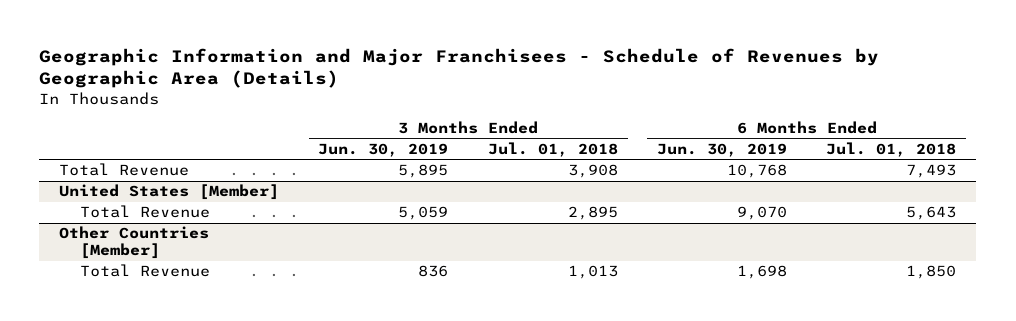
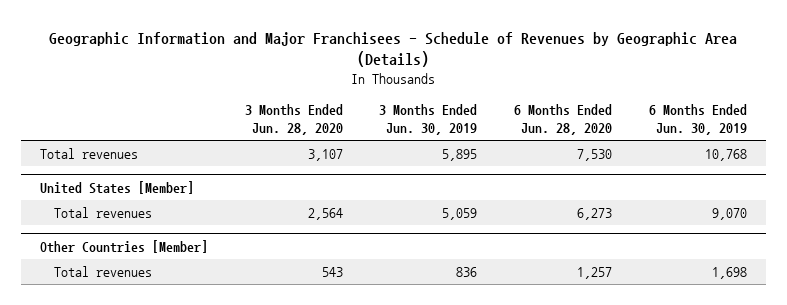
[487,142,618,158] Jul. 01, 2018 -> none
[826,142,957,158] Jul. 01, 2018 -> none
none -> [244,104,343,135] 3 Months Ended Jun. 28, 2020
none -> [514,104,613,135] 6 Months Ended Jun. 28, 2020
[59,163,190,177] Total Revenue -> [39,148,138,160] Total revenues
[80,205,211,219] Total Revenue -> [53,207,152,219] Total revenues
[80,264,211,278] Total Revenue -> [53,266,152,278] Total revenues

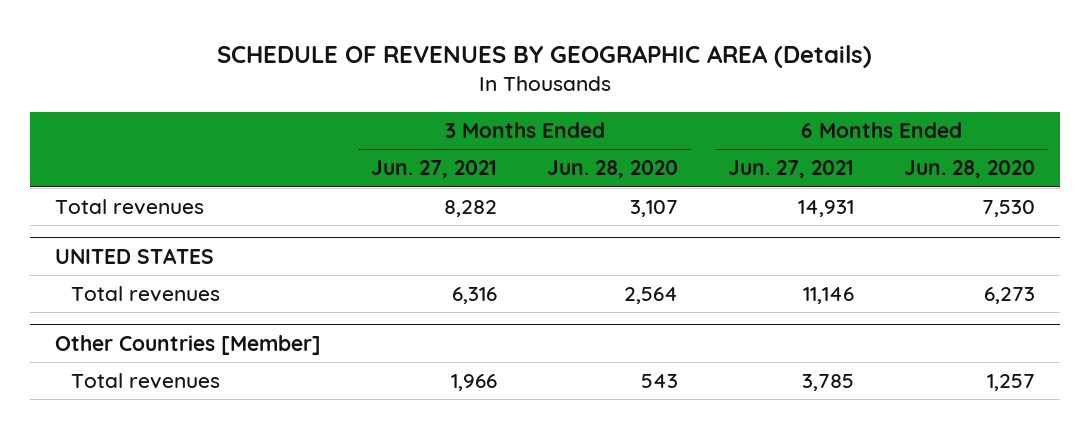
[49,31,738,68] Geographic Information and Major Franchisees - Schedule of Revenues by Geographic Area (Details) -> [217,45,873,69] SCHEDULE OF REVENUES BY GEOGRAPHIC AREA (Details)
[379,104,478,135] 3 Months Ended Jun. 30, 2019 -> none
[649,104,748,135] 6 Months Ended Jun. 30, 2019 -> none
none -> [371,160,498,179] Jun. 27, 2021
none -> [728,160,855,179] Jun. 27, 2021
[39,181,194,195] United States [Member] -> [55,247,215,264] UNITED STATES

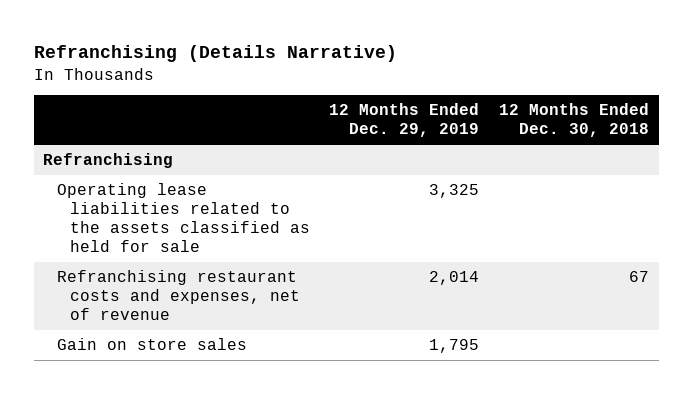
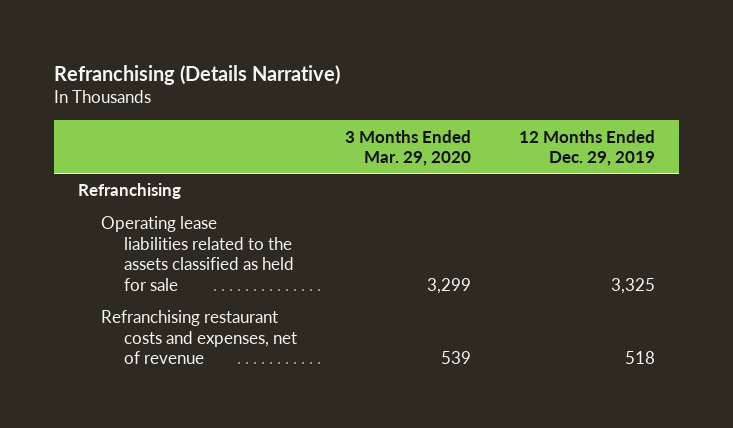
[498,103,649,138] 12 Months Ended Dec. 30, 2018 -> none
none -> [345,129,472,166] 3 Months Ended Mar. 29, 2020
[56,338,247,351] Gain on store sales -> none
[429,271,480,286] 2,014 -> [625,351,656,365] 518

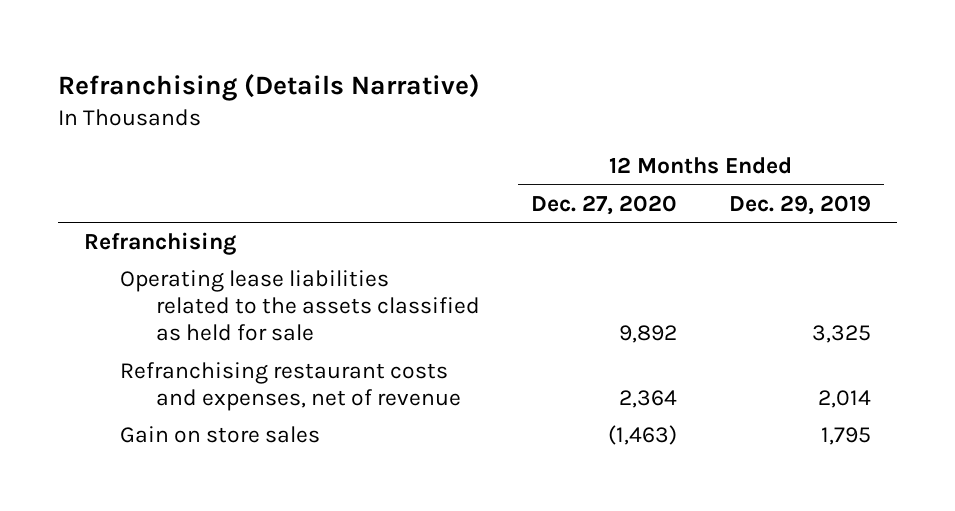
[345,129,472,166] 3 Months Ended Mar. 29, 2020 -> none
none -> [531,194,678,215] Dec. 27, 2020
[625,351,656,365] 518 -> [817,390,871,409] 2,014
none -> [119,425,320,443] Gain on store sales

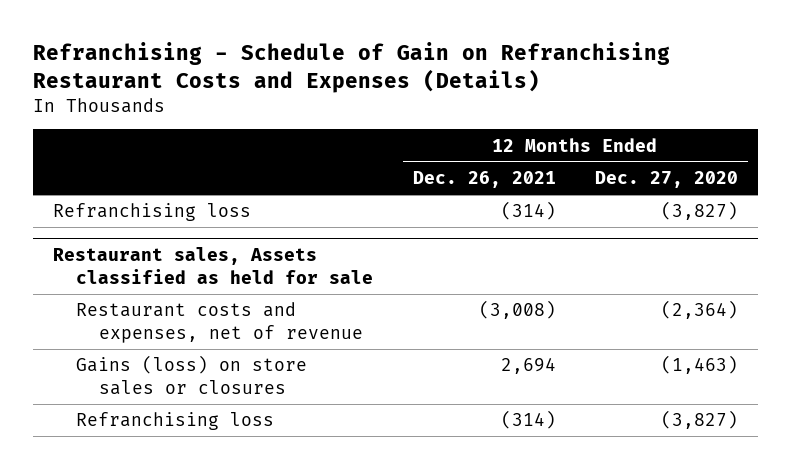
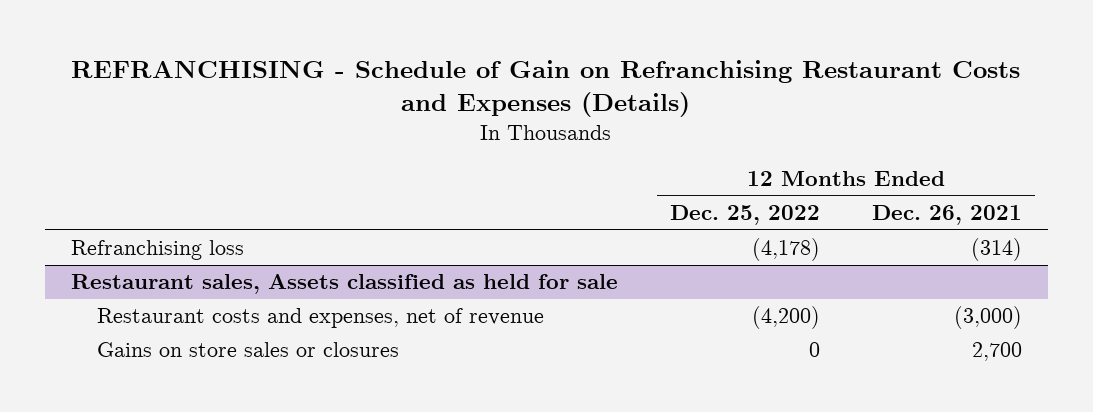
[32,42,670,93] Refranchising - Schedule of Gain on Refranchising Restaurant Costs and Expenses (Details) -> [71,60,1021,118] REFRANCHISING - Schedule of Gain on Refranchising Restaurant Costs and Expenses (Details)
[595,171,739,189] Dec. 27, 2020 -> none
none -> [669,204,820,225] Dec. 25, 2022
[75,412,274,431] Refranchising loss -> none
[478,300,556,320] (3,008) -> [953,306,1022,330] (3,000)
[75,355,307,396] Gains (loss) on store sales or closures -> [97,342,400,358] Gains on store sales or closures
[500,357,556,375] 2,694 -> [971,342,1022,362] 2,700

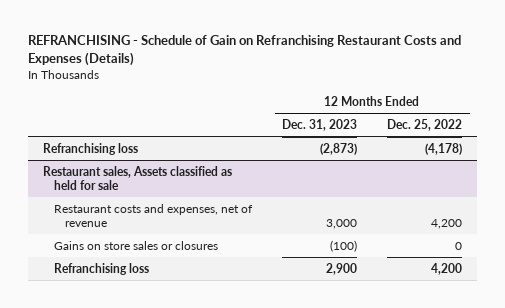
[871,204,1022,225] Dec. 26, 2021 -> none
none -> [282,119,358,132] Dec. 31, 2023
[751,306,820,330] (4,200) -> [431,218,463,229] 4,200
none -> [53,262,149,275] Refranchising loss

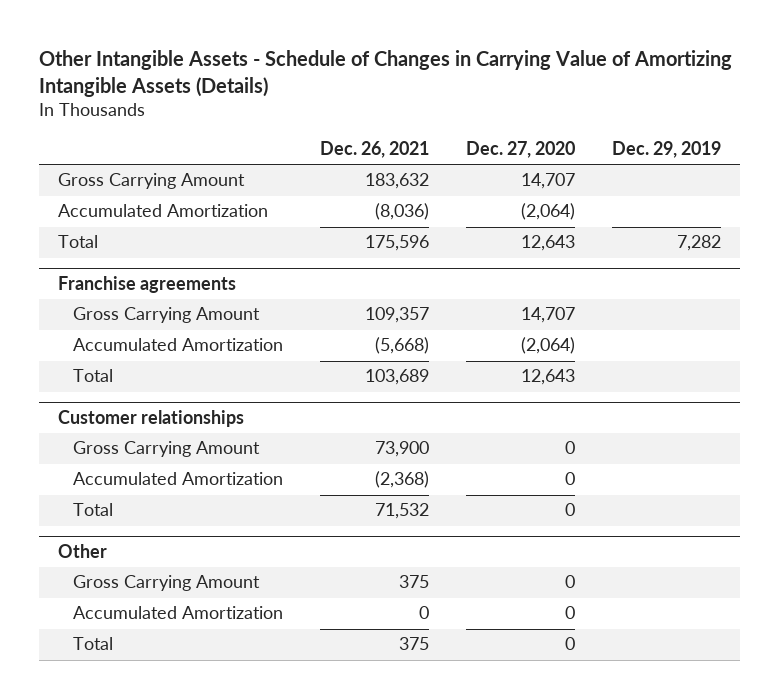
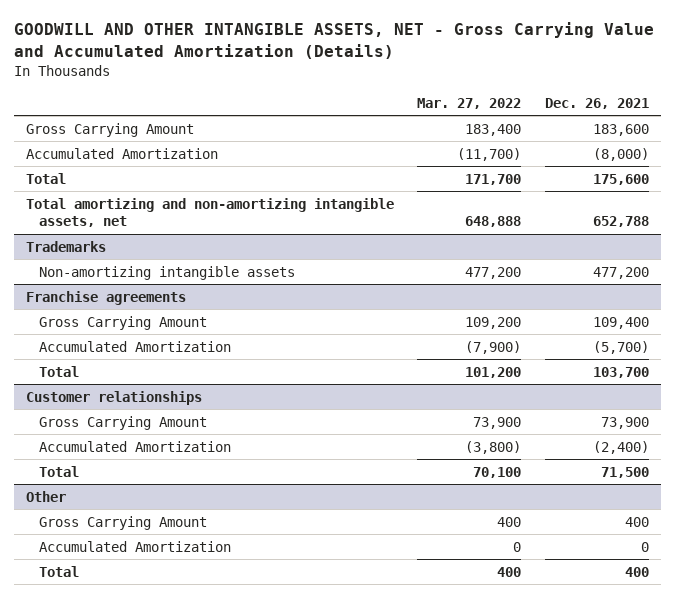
[39,50,733,98] Other Intangible Assets - Schedule of Changes in Carrying Value of Amortizing Intangible Assets (Details) -> [13,22,654,60] GOODWILL AND OTHER INTANGIBLE ASSETS, NET - Gross Carrying Value and Accumulated Amortization (Details)
[466,141,576,159] Dec. 27, 2020 -> none
[612,141,722,159] Dec. 29, 2019 -> none
none -> [417,97,522,109] Mar. 27, 2022
[365,173,430,190] 183,632 -> [593,123,650,136] 183,600
[375,203,430,221] (8,036) -> [593,147,650,161] (8,000)
[365,235,430,252] 175,596 -> [593,173,650,185] 175,600
none -> [25,197,394,228] Total amortizing and non-amortizing intangible assets, net
none -> [25,240,106,252] Trademarks
none -> [38,265,295,280] Non-amortizing intangible assets
[365,307,430,324] 109,357 -> [593,316,650,329] 109,400
[375,337,430,355] (5,668) -> [593,340,650,354] (5,700)
[365,369,430,386] 103,689 -> [593,366,650,378] 103,700
[375,471,430,489] (2,368) -> [593,440,650,454] (2,400)
[375,503,430,520] 71,532 -> [601,466,650,478] 71,500
[399,575,430,589] 375 -> [625,516,650,527] 400
[399,637,430,651] 375 -> [625,566,650,577] 400

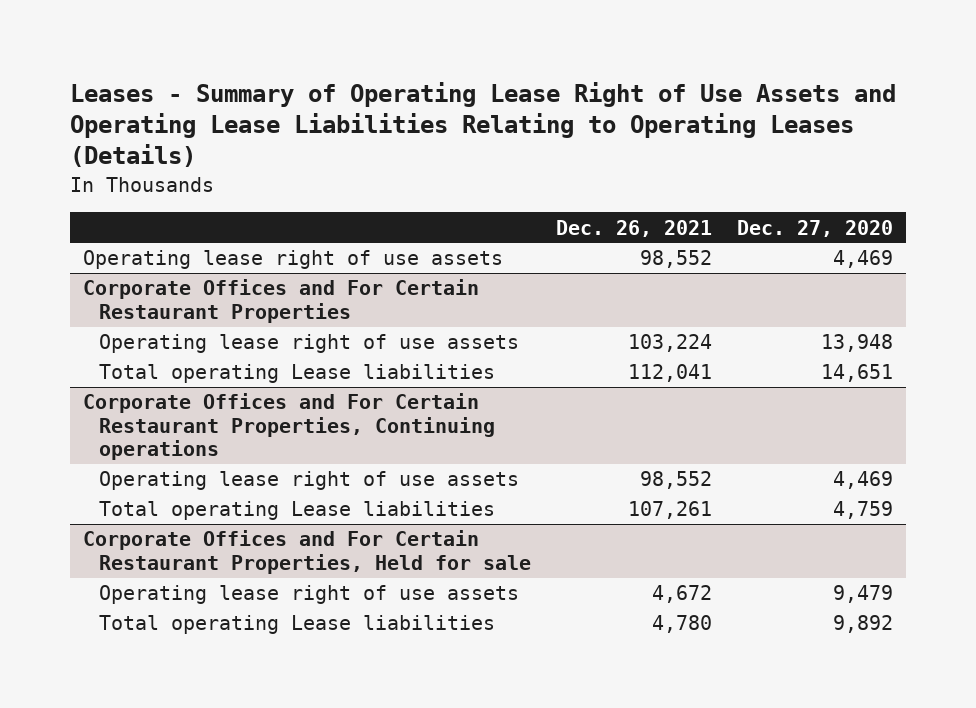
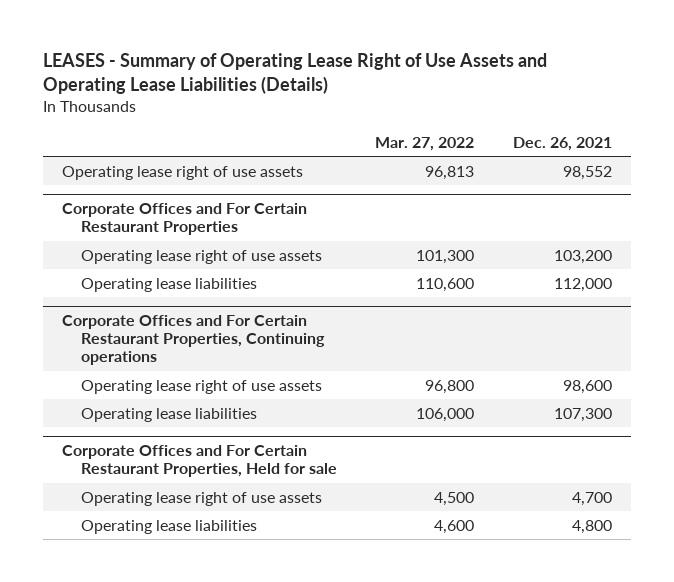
[70,81,897,168] Leases - Summary of Operating Lease Right of Use Assets and Operating Lease Liabilities Relating to Operating Leases (Details) -> [42,52,547,95] LEASES - Summary of Operating Lease Right of Use Assets and Operating Lease Liabilities (Details)
[737,219,894,237] Dec. 27, 2020 -> none
none -> [375,136,475,151] Mar. 27, 2022
[628,334,713,353] 103,224 -> [553,249,612,264] 103,200
[98,364,495,384] Total operating Lease liabilities -> [81,277,258,292] Operating lease liabilities
[628,364,713,383] 112,041 -> [553,277,612,292] 112,000
[640,471,713,490] 98,552 -> [562,379,612,394] 98,600
[98,501,495,521] Total operating Lease liabilities -> [81,407,258,422] Operating lease liabilities
[628,501,713,520] 107,261 -> [553,407,612,422] 107,300
[652,585,713,604] 4,672 -> [571,491,612,506] 4,700
[98,615,495,635] Total operating Lease liabilities -> [81,519,258,534] Operating lease liabilities
[652,615,713,634] 4,780 -> [571,519,612,534] 4,800

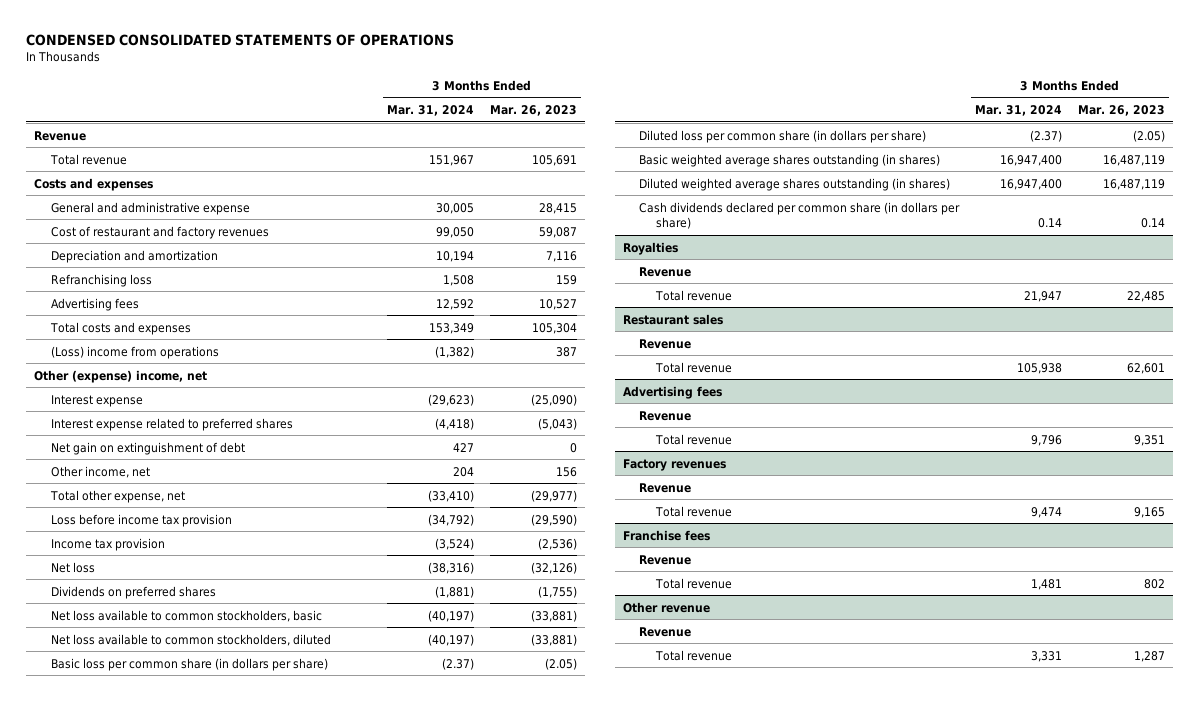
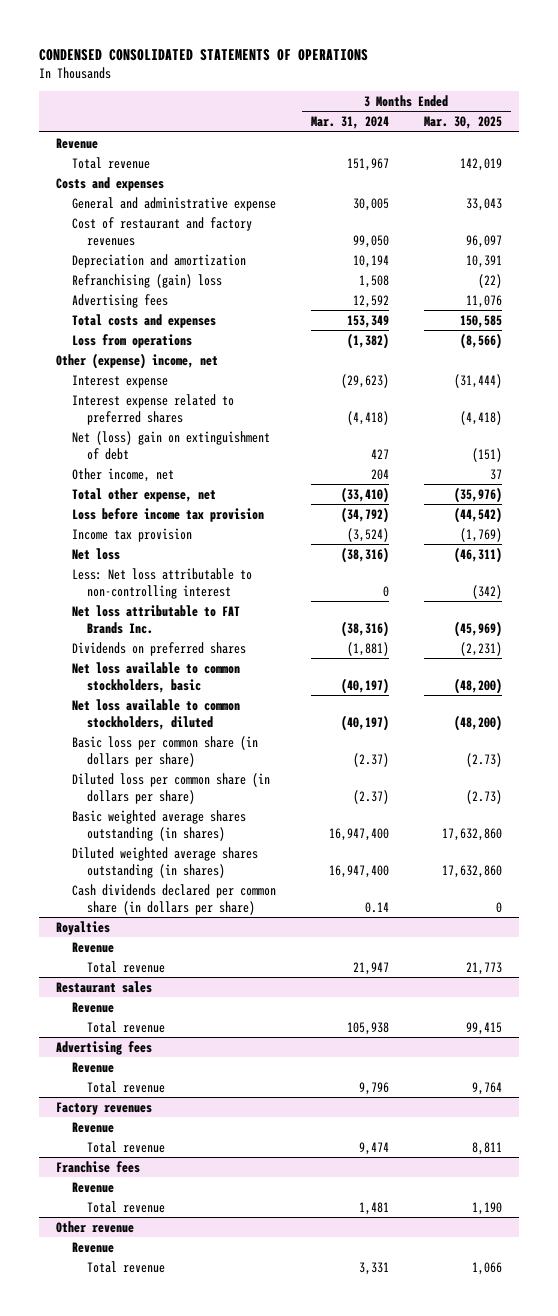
[489,104,577,116] Mar. 26, 2023 -> none
none -> [423,116,502,130] Mar. 30, 2025
[50,273,152,287] Refranchising loss -> [71,273,222,288] Refranchising (gain) loss
[50,345,219,359] (Loss) income from operations -> [71,333,192,348] Loss from operations
[50,441,245,455] Net gain on extinguishment of debt -> [71,430,270,460] Net (loss) gain on extinguishment of debt
none -> [71,567,252,599] Less: Net loss attributable to non-controlling interest
none -> [71,604,240,634] Net loss attributable to FAT Brands Inc.

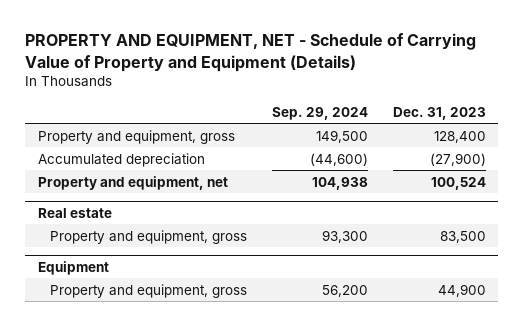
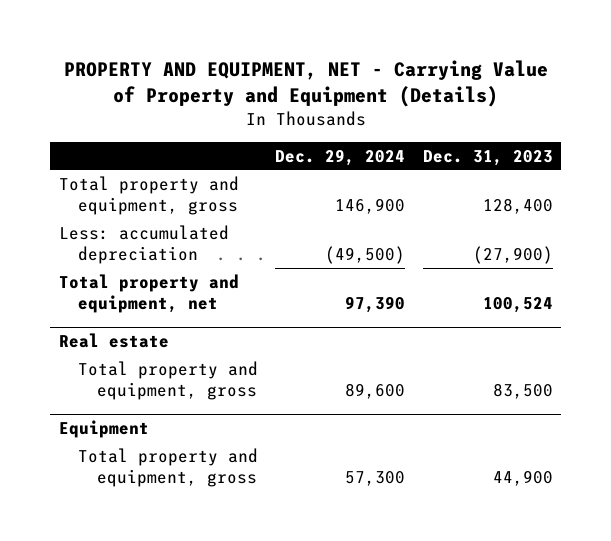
[25,33,477,72] PROPERTY AND EQUIPMENT, NET - Schedule of Carrying Value of Property and Equipment (Details) -> [63,60,548,108] PROPERTY AND EQUIPMENT, NET - Carrying Value of Property and Equipment (Details)
[271,106,368,120] Sep. 29, 2024 -> none
none -> [275,148,406,166] Dec. 29, 2024
[37,129,235,144] Property and equipment, gross -> [58,175,239,216] Total property and equipment, gross
[37,152,205,167] Accumulated depreciation -> [58,224,229,265] Less: accumulated depreciation
[37,175,228,190] Property and equipment, net -> [58,273,239,314] Total property and equipment, net
[49,229,247,244] Property and equipment, gross -> [77,360,258,401] Total property and equipment, gross
[49,283,247,298] Property and equipment, gross -> [77,447,258,488] Total property and equipment, gross

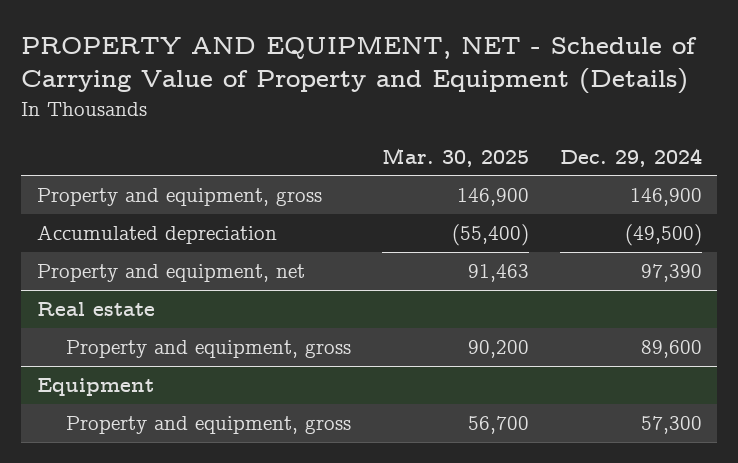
[63,60,548,108] PROPERTY AND EQUIPMENT, NET - Carrying Value of Property and Equipment (Details) -> [21,36,698,95] PROPERTY AND EQUIPMENT, NET - Schedule of Carrying Value of Property and Equipment (Details)
[422,149,553,166] Dec. 31, 2023 -> none
none -> [382,147,530,167] Mar. 30, 2025
[58,175,239,216] Total property and equipment, gross -> [36,188,322,207] Property and equipment, gross
[58,224,229,265] Less: accumulated depreciation -> [36,225,277,245] Accumulated depreciation
[58,273,239,314] Total property and equipment, net -> [36,264,305,283] Property and equipment, net
[77,360,258,401] Total property and equipment, gross -> [66,340,352,359] Property and equipment, gross
[77,447,258,488] Total property and equipment, gross -> [66,416,352,435] Property and equipment, gross

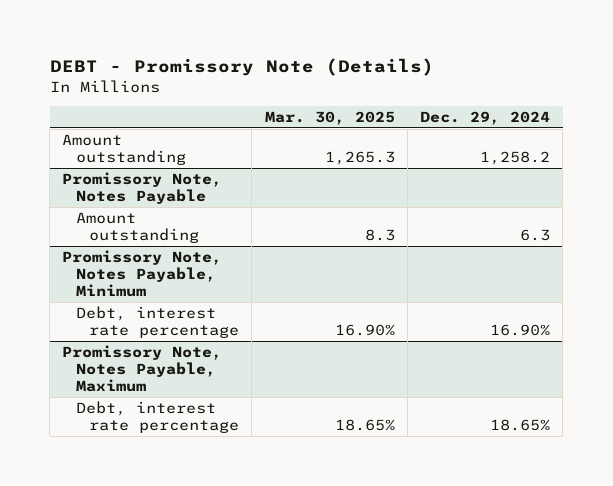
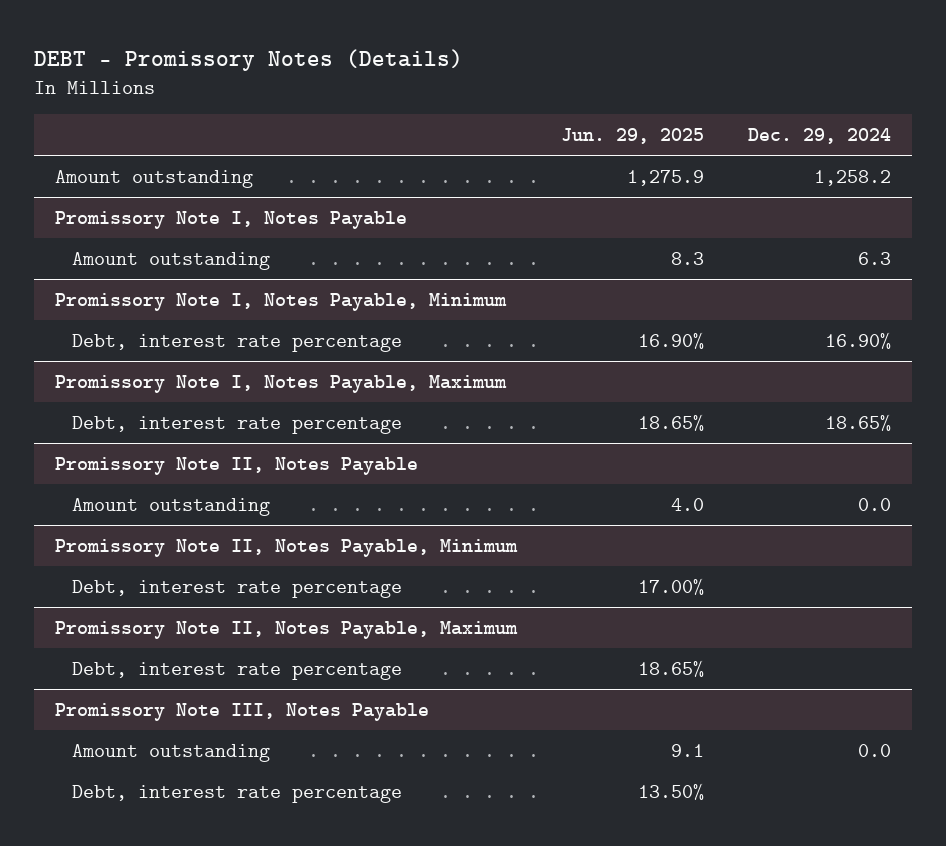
[49,58,434,77] DEBT - Promissory Note (Details) -> [33,48,463,71] DEBT - Promissory Notes (Details)
[264,110,395,125] Mar. 30, 2025 -> none
none -> [561,127,705,144] Jun. 29, 2025
[62,171,223,204] Promissory Note, Notes Payable -> [55,210,408,229] Promissory Note I, Notes Payable
[62,249,223,298] Promissory Note, Notes Payable, Minimum -> [55,292,508,311] Promissory Note I, Notes Payable, Minimum
[62,344,223,393] Promissory Note, Notes Payable, Maximum -> [55,374,508,393] Promissory Note I, Notes Payable, Maximum
none -> [55,456,419,475] Promissory Note II, Notes Payable
none -> [71,497,270,516] Amount outstanding
none -> [55,538,519,557] Promissory Note II, Notes Payable, Minimum
none -> [71,579,402,598] Debt, interest rate percentage
none -> [55,620,519,639] Promissory Note II, Notes Payable, Maximum
none -> [71,661,402,680] Debt, interest rate percentage
none -> [55,702,430,721] Promissory Note III, Notes Payable
none -> [71,743,270,762] Amount outstanding
none -> [71,784,402,803] Debt, interest rate percentage

